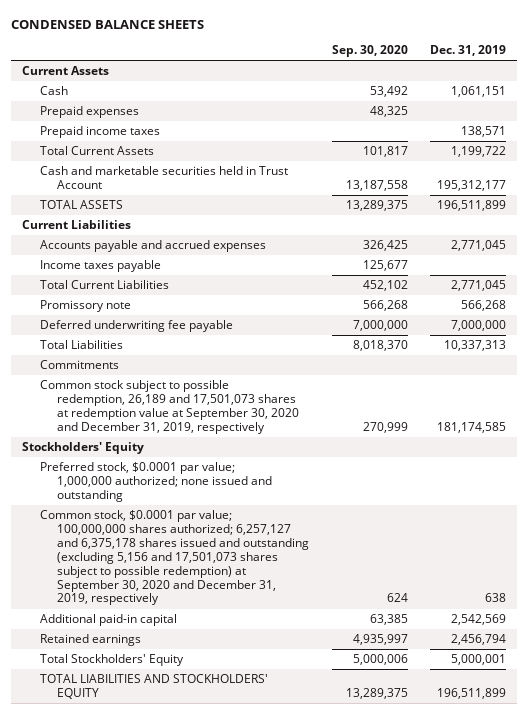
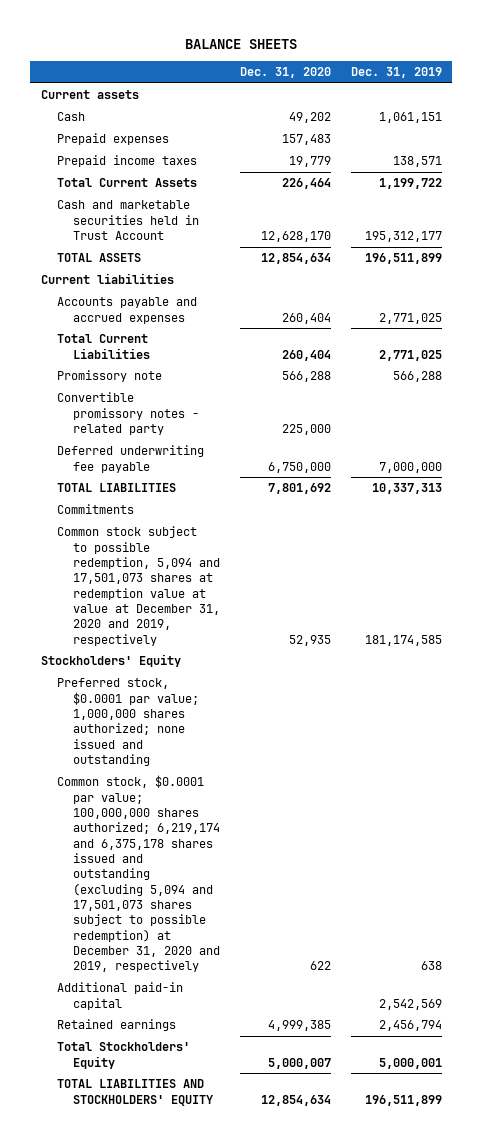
[10,19,204,29] CONDENSED BALANCE SHEETS -> [185,38,298,49] BALANCE SHEETS
[331,45,408,58] Sep. 30, 2020 -> none
none -> [240,67,332,79] Dec. 31, 2020
[22,66,110,76] Current Assets -> [40,90,139,100] Current assets
[39,260,161,273] Income taxes payable -> none
[22,220,132,230] Current Liabilities -> [40,273,174,285] Current liabilities
[451,240,507,252] 2,771,045 -> [379,312,443,324] 2,771,025
[451,280,507,292] 2,771,045 -> [379,349,443,361] 2,771,025
[461,300,507,312] 566,268 -> [393,371,443,383] 566,288
none -> [56,392,199,435] Convertible promissory notes - related party
[39,340,123,350] Total Liabilities -> [56,483,176,493] TOTAL LIABILITIES
[39,380,300,434] Common stock subject to possible redemption, 26,189 and 17,501,073 shares at redemption value at September 30, 2020 and December 31, 2019, respectively -> [56,526,220,646] Common stock subject to possible redemption, 5,094 and 17,501,073 shares at redemption value at value at December 31, 2020 and 2019, respectively
[39,462,273,502] Preferred stock, $0.0001 par value; 1,000,000 authorized; none issued and outstanding -> [56,678,199,767] Preferred stock, $0.0001 par value; 1,000,000 shares authorized; none issued and outstanding
[39,510,310,606] Common stock, $0.0001 par value; 100,000,000 shares authorized; 6,257,127 and 6,375,178 shares issued and outstanding (excluding 5,156 and 17,501,073 shares subject to possible redemption) at September 30, 2020 and December 31, 2019, respectively -> [56,775,220,973] Common stock, $0.0001 par value; 100,000,000 shares authorized; 6,219,174 and 6,375,178 shares issued and outstanding (excluding 5,094 and 17,501,073 shares subject to possible redemption) at December 31, 2020 and 2019, respectively

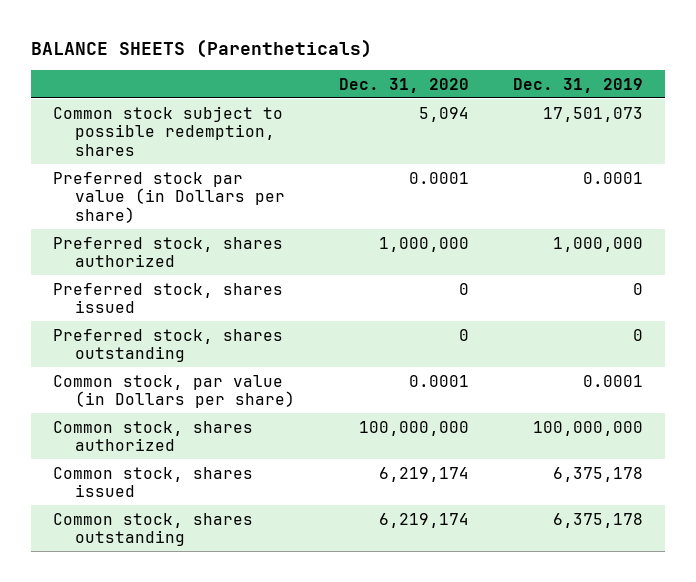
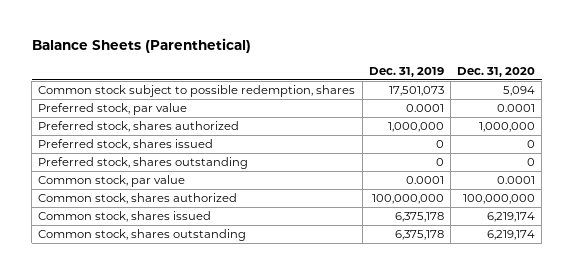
[30,38,372,58] BALANCE SHEETS (Parentheticals) -> [31,37,251,53] Balance Sheets (Parenthetical)
[52,171,286,223] Preferred stock par value (in Dollars per share) -> [38,103,188,116] Preferred stock, par value
[52,374,296,409] Common stock, par value (in Dollars per share) -> [38,175,186,188] Common stock, par value

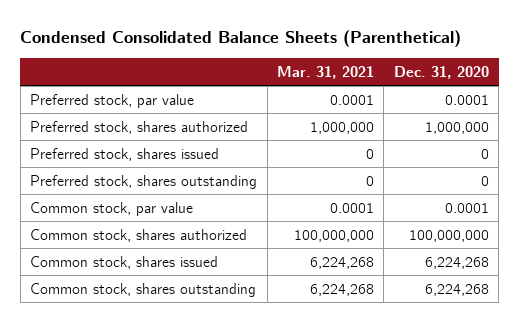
[31,37,251,53] Balance Sheets (Parenthetical) -> [20,30,462,48] Condensed Consolidated Balance Sheets (Parenthetical)
[368,66,444,77] Dec. 31, 2019 -> none
none -> [276,65,374,79] Mar. 31, 2021
[38,85,356,98] Common stock subject to possible redemption, shares -> none
[487,212,536,223] 6,219,174 -> [424,256,489,269] 6,224,268
[487,230,536,241] 6,219,174 -> [424,283,489,296] 6,224,268

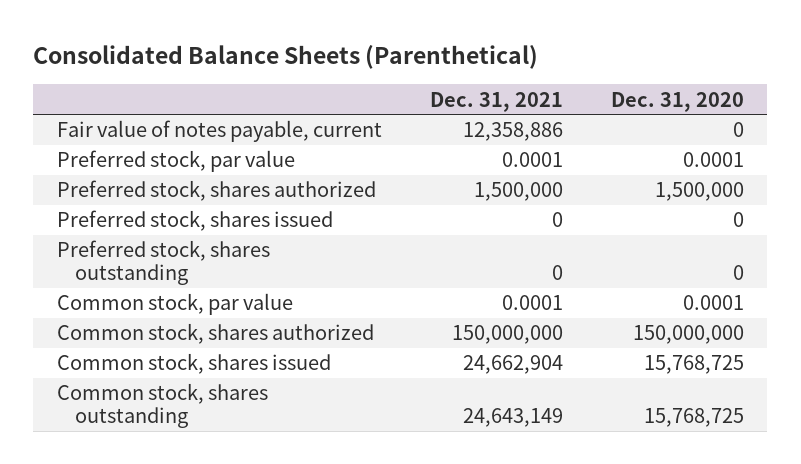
[20,30,462,48] Condensed Consolidated Balance Sheets (Parenthetical) -> [33,45,539,70] Consolidated Balance Sheets (Parenthetical)
[276,65,374,79] Mar. 31, 2021 -> none
none -> [429,91,563,112] Dec. 31, 2021
none -> [57,120,383,143] Fair value of notes payable, current
[424,121,489,134] 1,000,000 -> [654,182,744,202] 1,500,000
[408,229,489,242] 100,000,000 -> [632,325,744,345] 150,000,000
[424,256,489,269] 6,224,268 -> [643,355,744,375] 15,768,725
[424,283,489,296] 6,224,268 -> [643,408,744,428] 15,768,725

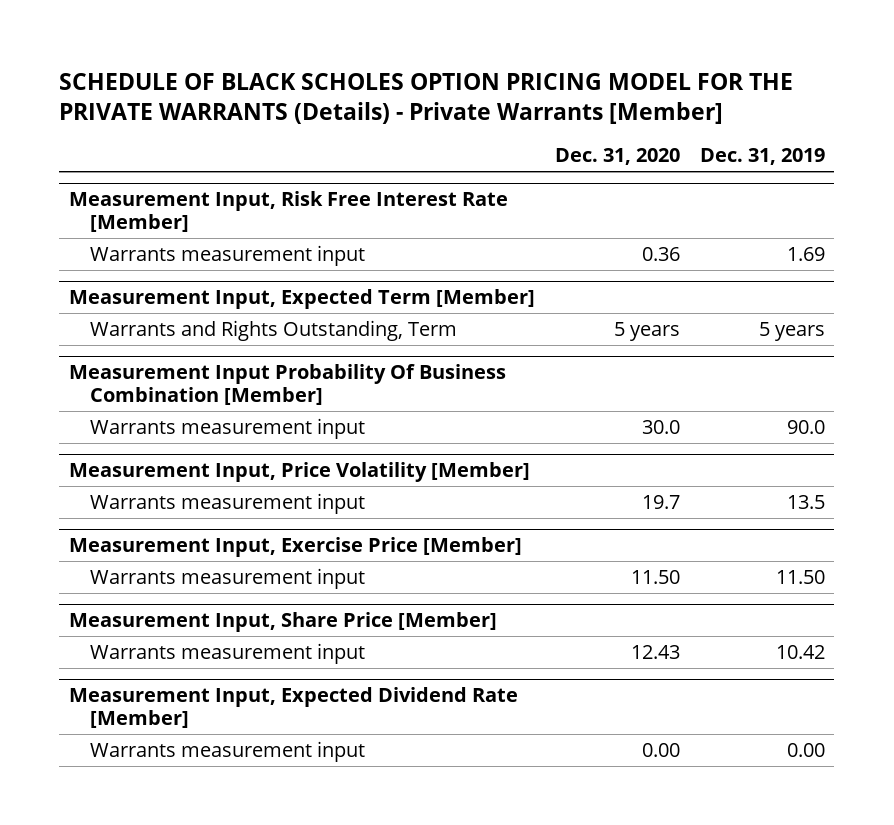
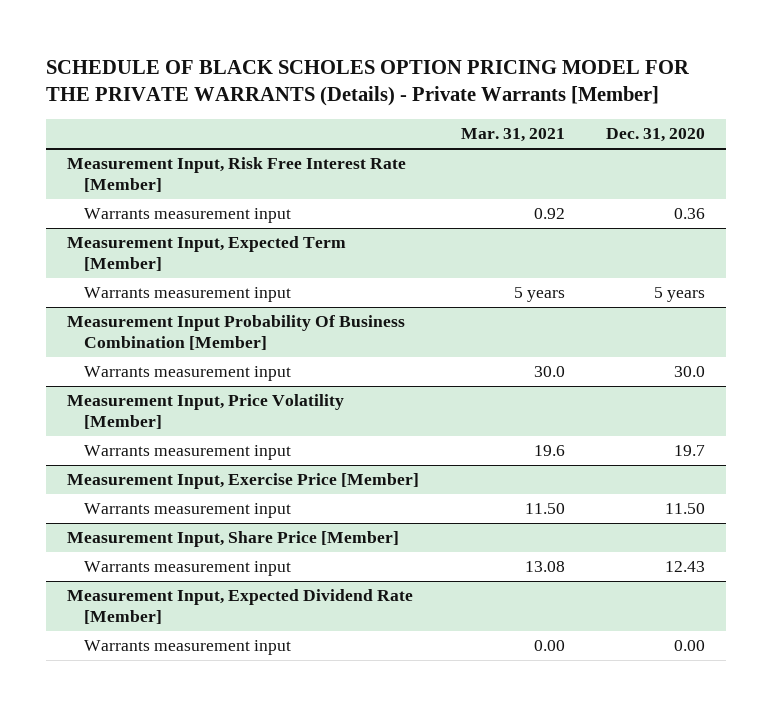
[699,148,825,166] Dec. 31, 2019 -> none
none -> [460,128,565,143] Mar. 31, 2021
[89,319,457,341] Warrants and Rights Outstanding, Term -> [84,287,292,303] Warrants measurement input

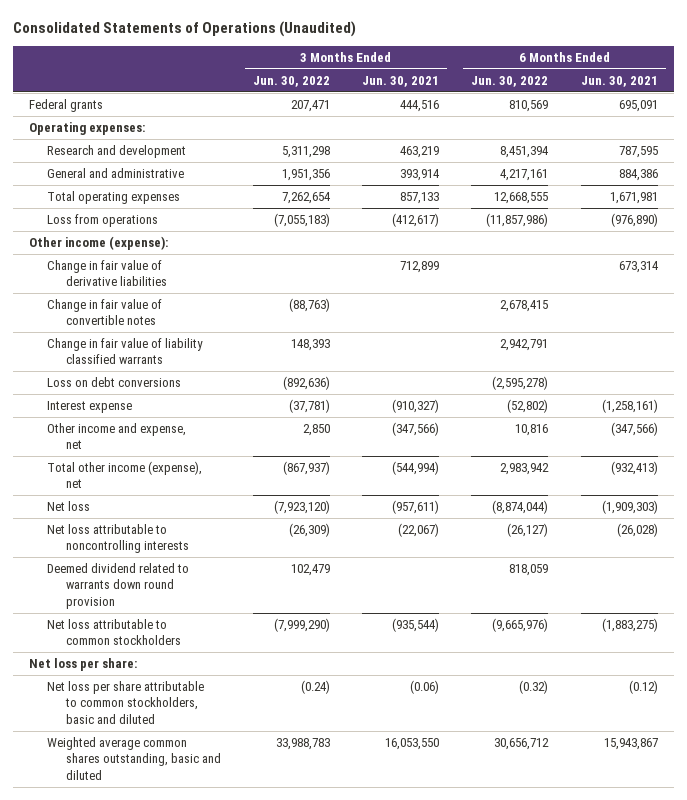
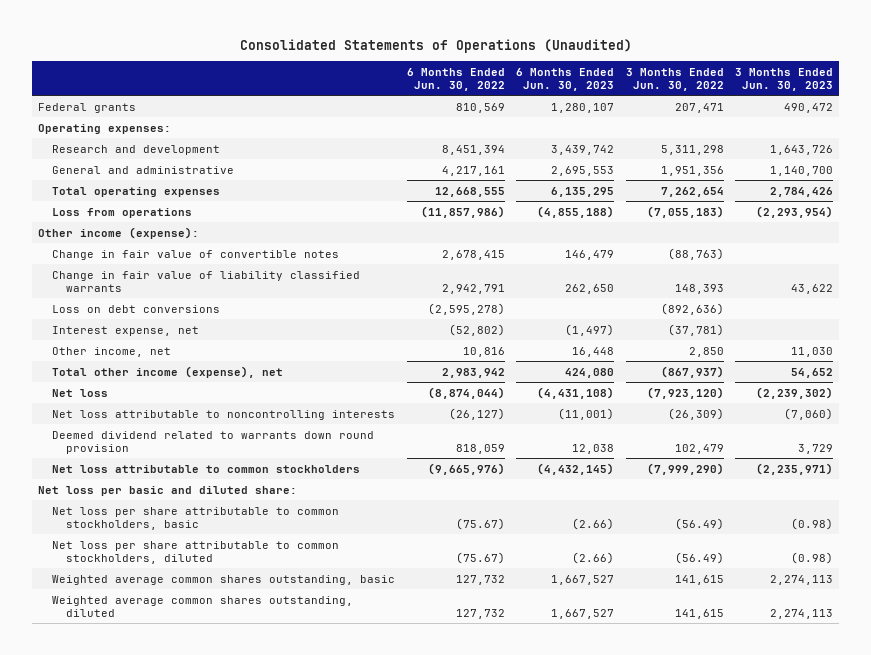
[362,75,440,87] Jun. 30, 2021 -> none
[580,75,658,87] Jun. 30, 2021 -> none
none -> [516,67,615,91] 6 Months Ended Jun. 30, 2023
none -> [735,67,834,91] 3 Months Ended Jun. 30, 2023
[47,259,167,287] Change in fair value of derivative liabilities -> none
[47,400,133,413] Interest expense -> [52,325,200,336] Interest expense, net
[47,422,187,450] Other income and expense, net -> [52,346,172,357] Other income, net
[29,657,138,671] Net loss per share: -> [38,485,298,496] Net loss per basic and diluted share:
[47,680,205,725] Net loss per share attributable to common stockholders, basic and diluted -> [52,506,340,530] Net loss per share attributable to common stockholders, basic
[300,679,330,694] (0.24) -> [674,517,724,530] (56.49)
[519,679,549,694] (0.32) -> [455,517,505,530] (75.67)
none -> [52,540,340,564] Net loss per share attributable to common stockholders, diluted
[47,736,221,781] Weighted average common shares outstanding, basic and diluted -> [52,574,396,585] Weighted average common shares outstanding, basic
[275,737,330,750] 33,988,783 -> [674,574,724,585] 141,615
[494,737,550,750] 30,656,712 -> [455,574,505,585] 127,732
none -> [52,595,354,617] Weighted average common shares outstanding, diluted

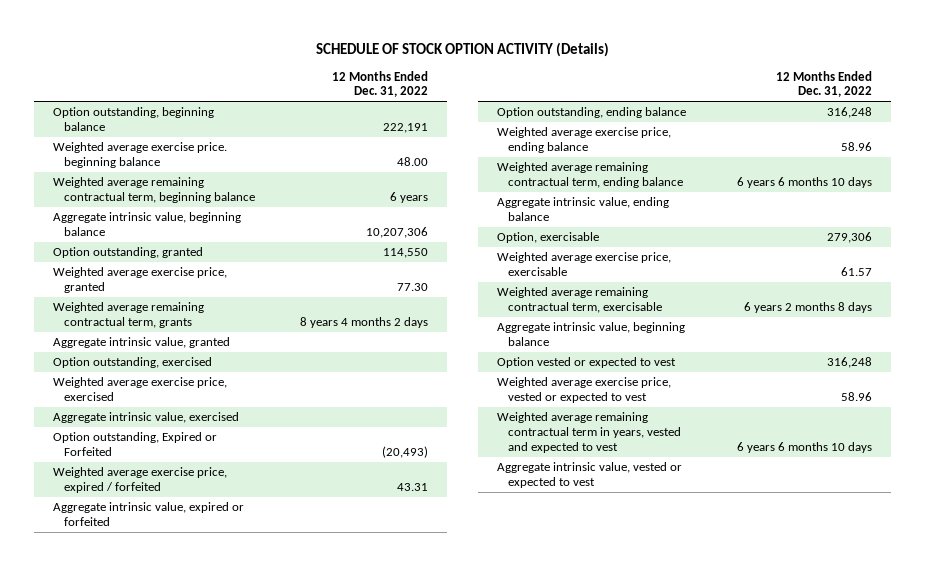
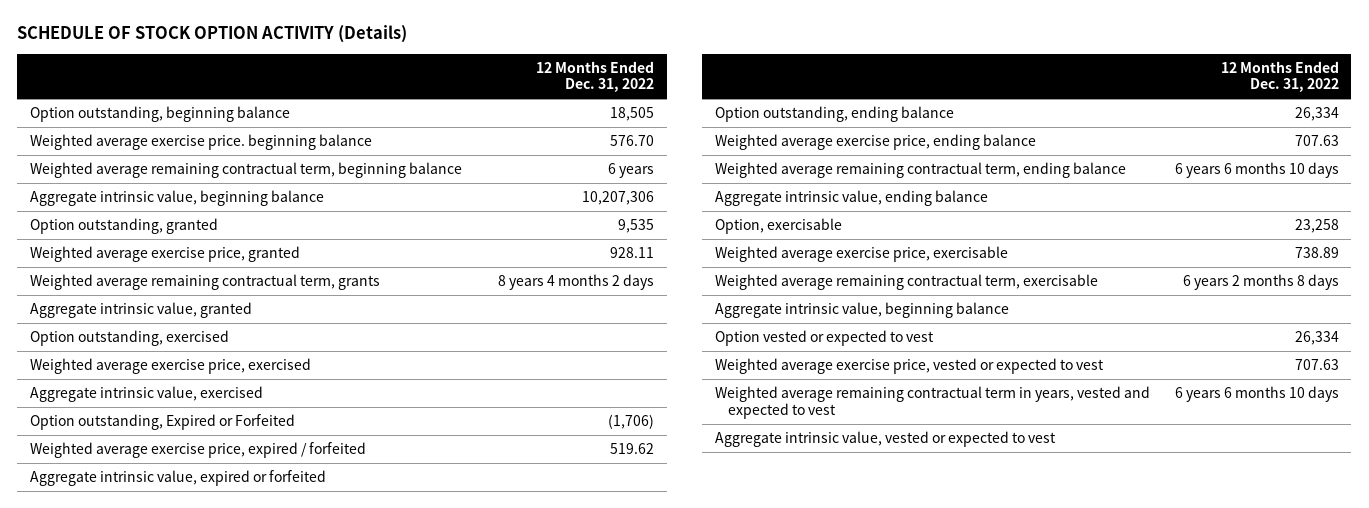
[382,122,428,133] 222,191 -> [609,107,654,122] 18,505
[396,156,428,166] 48.00 -> [609,135,654,147] 576.70
[382,248,428,259] 114,550 -> [617,219,654,234] 9,535
[396,282,428,291] 77.30 -> [609,247,654,259] 928.11
[381,445,428,458] (20,493) -> [607,414,654,430] (1,706)
[396,482,428,491] 43.31 -> [609,443,654,455] 519.62
[826,107,872,119] 316,248 -> [1294,107,1339,122] 26,334
[840,141,872,151] 58.96 -> [1294,135,1339,147] 707.63
[826,232,872,244] 279,306 -> [1294,219,1339,234] 23,258
[840,266,872,276] 61.57 -> [1294,247,1339,259] 738.89
[826,357,872,369] 316,248 -> [1294,331,1339,346] 26,334
[840,391,872,401] 58.96 -> [1294,359,1339,371] 707.63

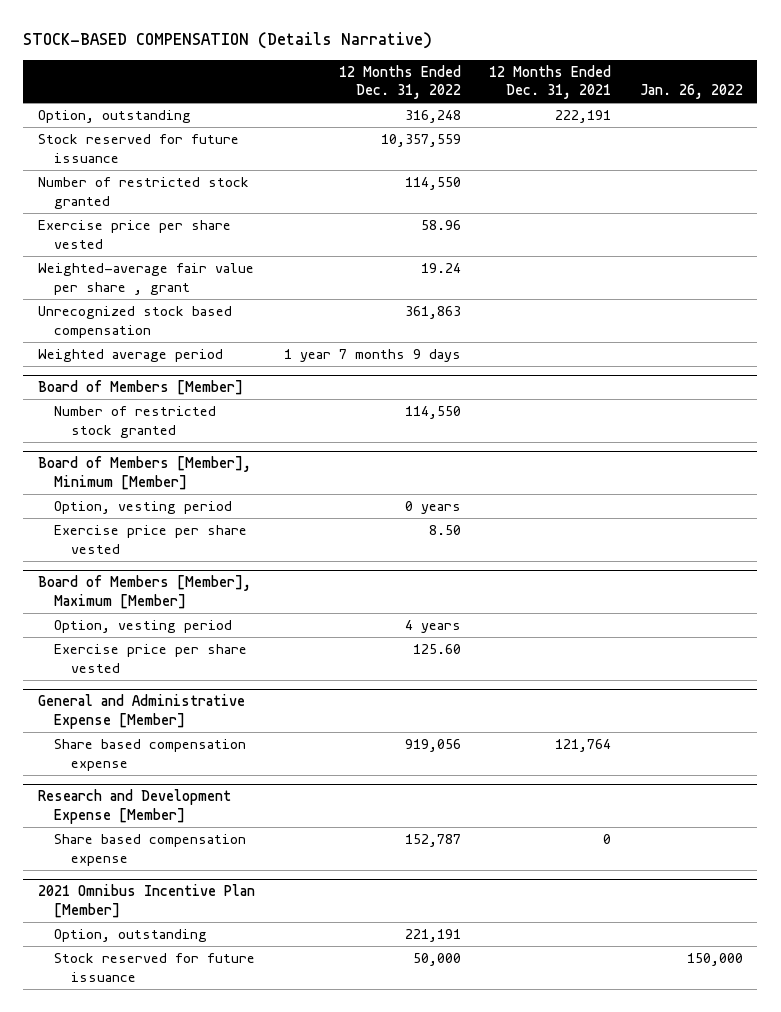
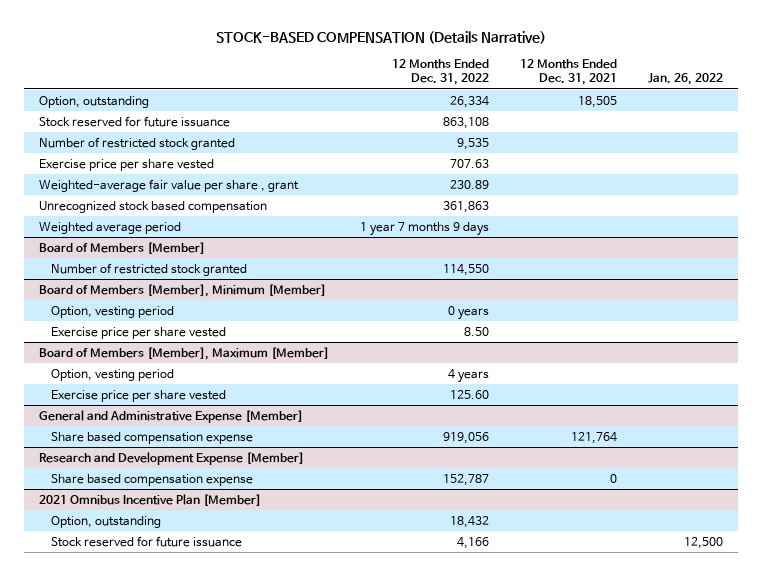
[404,109,461,123] 316,248 -> [449,95,489,108] 26,334
[555,109,612,123] 222,191 -> [577,95,617,108] 18,505
[380,133,461,147] 10,357,559 -> [442,116,489,129] 863,108
[404,176,461,190] 114,550 -> [456,137,489,150] 9,535
[420,219,461,230] 58.96 -> [449,158,489,168] 707.63
[420,262,461,273] 19.24 -> [449,179,489,189] 230.89
[404,928,461,942] 221,191 -> [449,515,489,528] 18,432
[412,952,461,966] 50,000 -> [456,536,489,549] 4,166
[687,952,744,966] 150,000 -> [683,536,723,549] 12,500

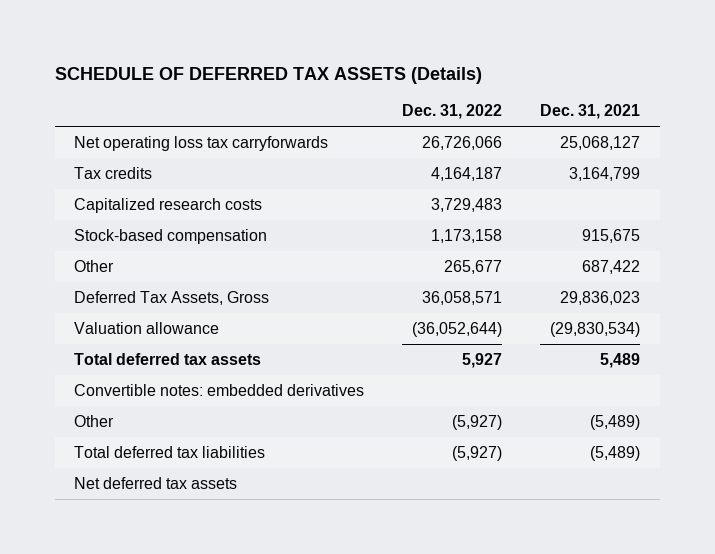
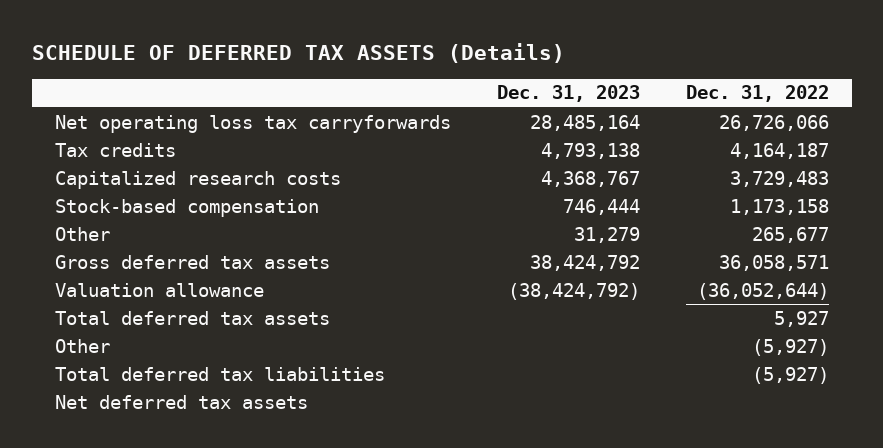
[540,104,641,120] Dec. 31, 2021 -> none
none -> [496,85,640,103] Dec. 31, 2023
[74,290,270,305] Deferred Tax Assets, Gross -> [54,254,330,269] Gross deferred tax assets
[74,383,365,396] Convertible notes: embedded derivatives -> none

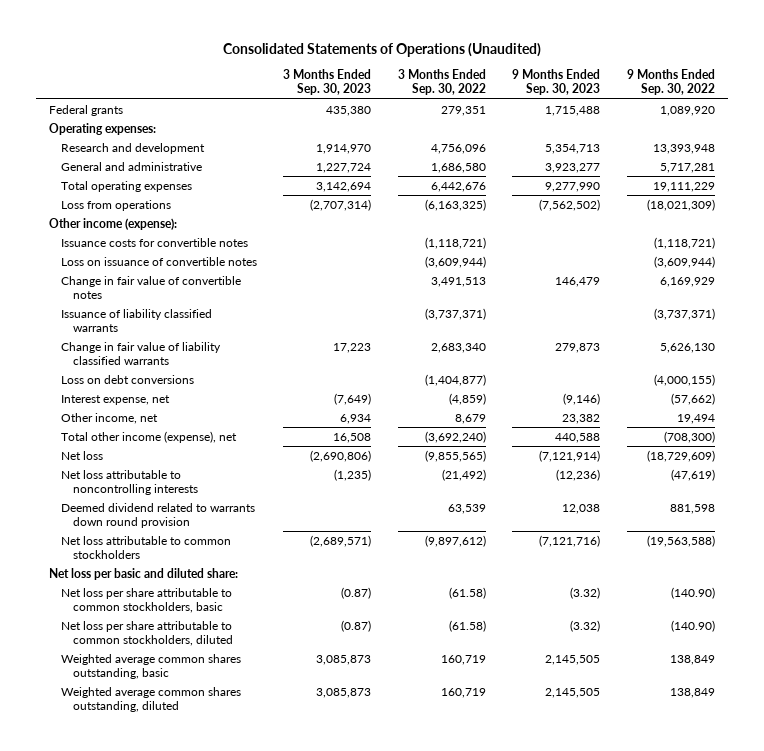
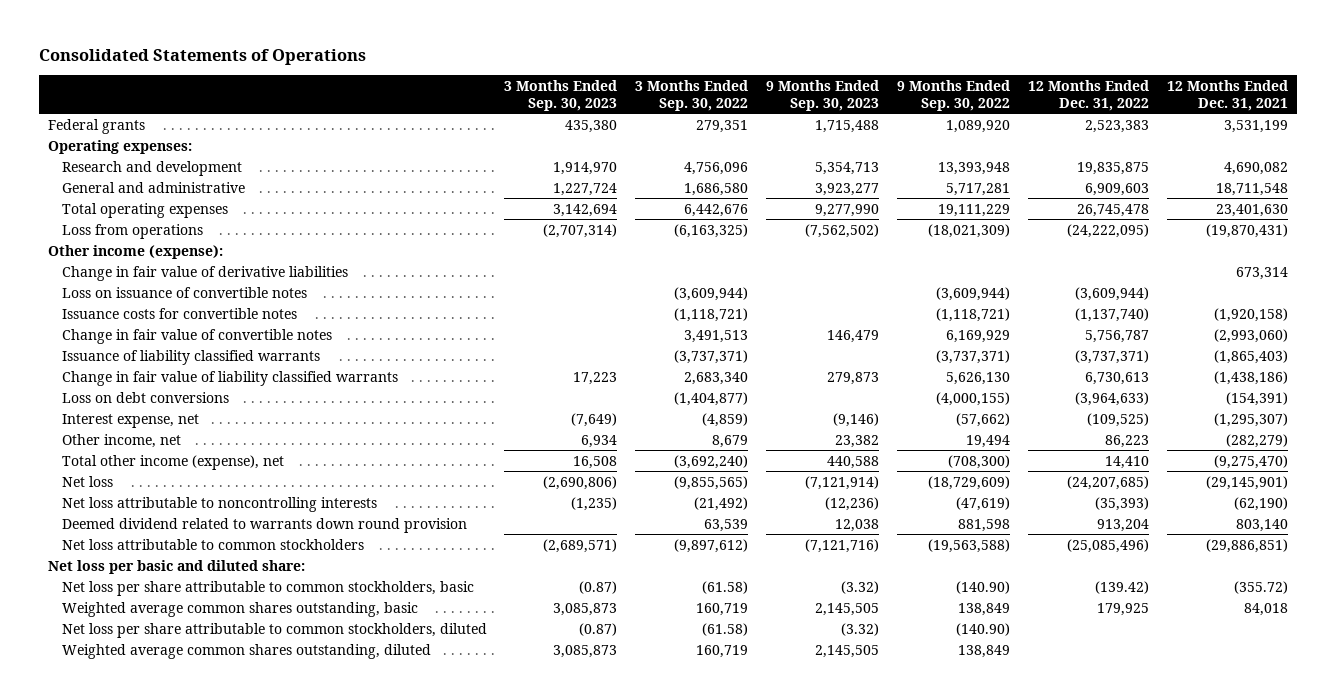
[222,42,541,57] Consolidated Statements of Operations (Unaudited) -> [38,48,366,65] Consolidated Statements of Operations
none -> [1028,79,1150,111] 12 Months Ended Dec. 31, 2022
none -> [1167,79,1289,111] 12 Months Ended Dec. 31, 2021
none -> [61,265,348,281] Change in fair value of derivative liabilities
[60,237,248,247] Issuance costs for convertible notes -> [61,307,297,319] Issuance costs for convertible notes
[60,620,234,647] Net loss per share attributable to common stockholders, diluted -> [61,622,487,638] Net loss per share attributable to common stockholders, diluted

